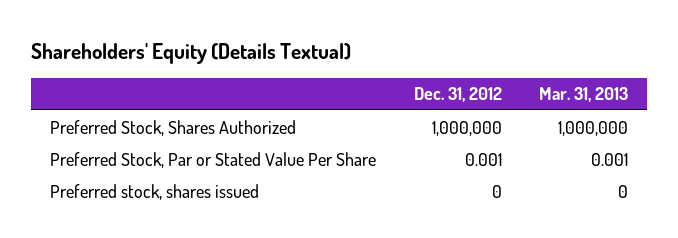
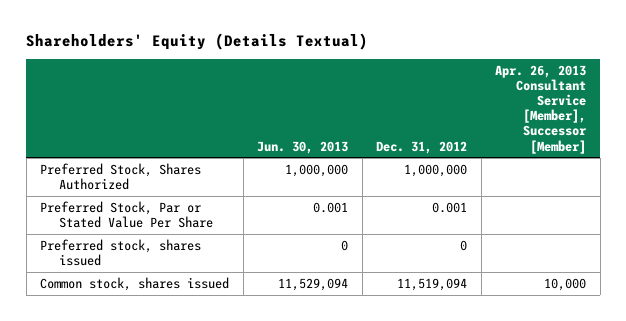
[539,87,629,103] Mar. 31, 2013 -> none
none -> [257,140,349,154] Jun. 30, 2013
none -> [495,64,588,154] Apr. 26, 2013 Consultant Service [Member], Successor [Member]
none -> [40,276,230,291] Common stock, shares issued

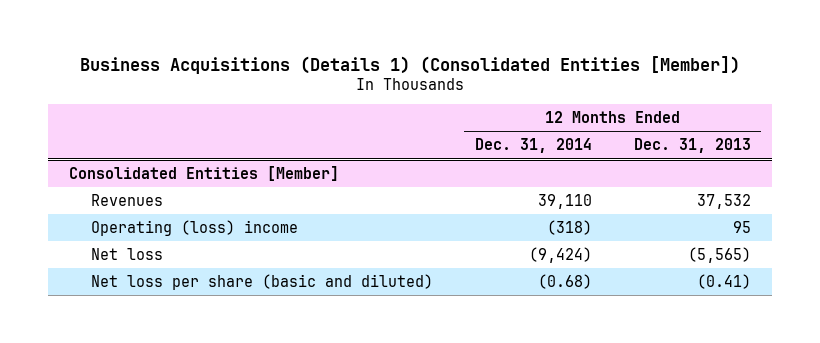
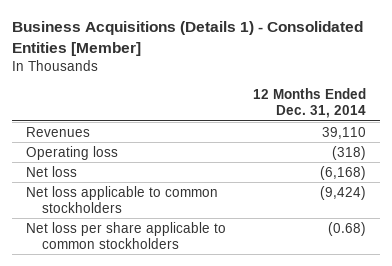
[80,55,741,74] Business Acquisitions (Details 1) (Consolidated Entities [Member]) -> [11,21,363,56] Business Acquisitions (Details 1) - Consolidated Entities [Member]
[633,138,751,154] Dec. 31, 2013 -> none
[69,165,340,181] Consolidated Entities [Member] -> none
[90,219,298,236] Operating (loss) income -> [25,145,118,160] Operating loss
[528,246,592,263] (9,424) -> [320,165,367,180] (6,168)
none -> [25,185,218,213] Net loss applicable to common stockholders
[90,273,433,290] Net loss per share (basic and diluted) -> [25,221,226,249] Net loss per share applicable to common stockholders

